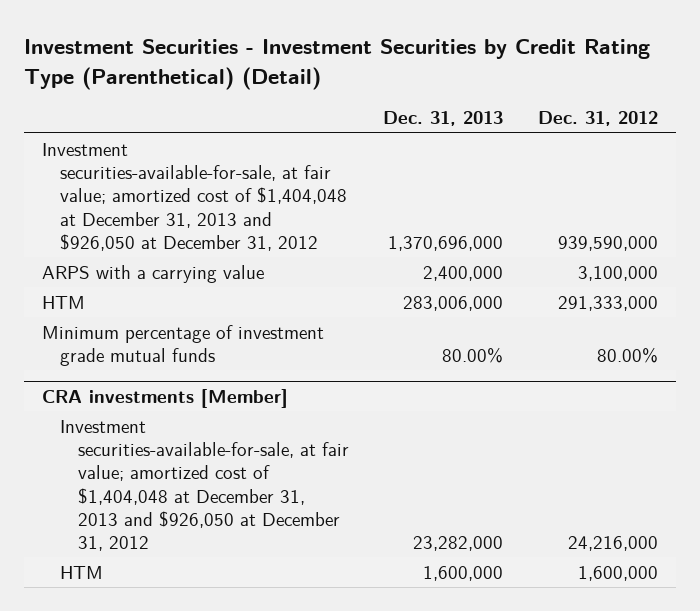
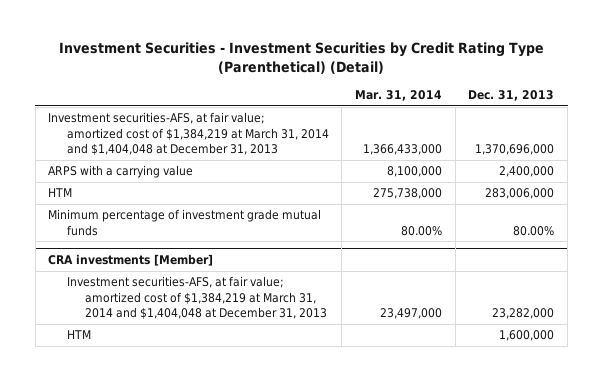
[538,111,659,127] Dec. 31, 2012 -> none
none -> [355,89,443,101] Mar. 31, 2014
[41,142,347,251] Investment securities-available-for-sale, at fair value; amortized cost of $1,404,048 at December 31, 2013 and $926,050 at December 31, 2012 -> [48,112,329,156] Investment securities-AFS, at fair value; amortized cost of $1,384,219 at March 31, 2014 and $1,404,048 at December 31, 2013
[59,419,349,552] Investment securities-available-for-sale, at fair value; amortized cost of $1,404,048 at December 31, 2013 and $926,050 at December 31, 2012 -> [66,276,328,320] Investment securities-AFS, at fair value; amortized cost of $1,384,219 at March 31, 2014 and $1,404,048 at December 31, 2013

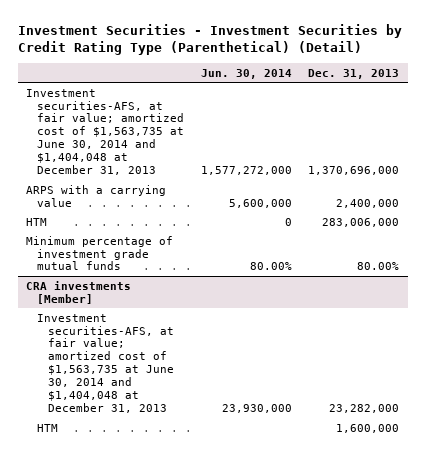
[355,89,443,101] Mar. 31, 2014 -> none
none -> [200,68,292,79] Jun. 30, 2014
[48,112,329,156] Investment securities-AFS, at fair value; amortized cost of $1,384,219 at March 31, 2014 and $1,404,048 at December 31, 2013 -> [26,88,185,176] Investment securities-AFS, at fair value; amortized cost of $1,563,735 at June 30, 2014 and $1,404,048 at December 31, 2013
[66,276,328,320] Investment securities-AFS, at fair value; amortized cost of $1,384,219 at March 31, 2014 and $1,404,048 at December 31, 2013 -> [37,313,175,413] Investment securities-AFS, at fair value; amortized cost of $1,563,735 at June 30, 2014 and $1,404,048 at December 31, 2013

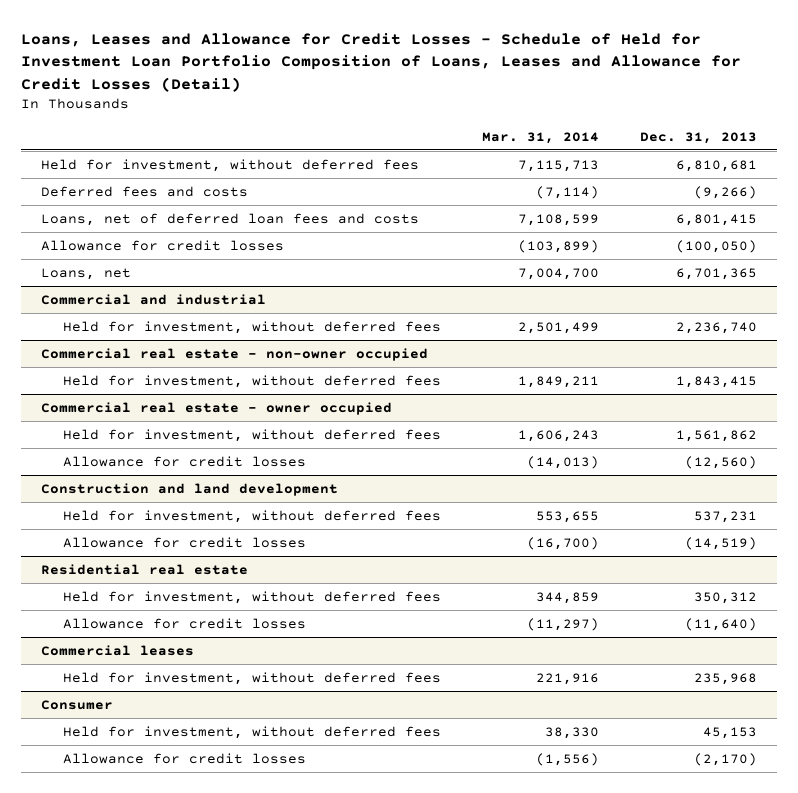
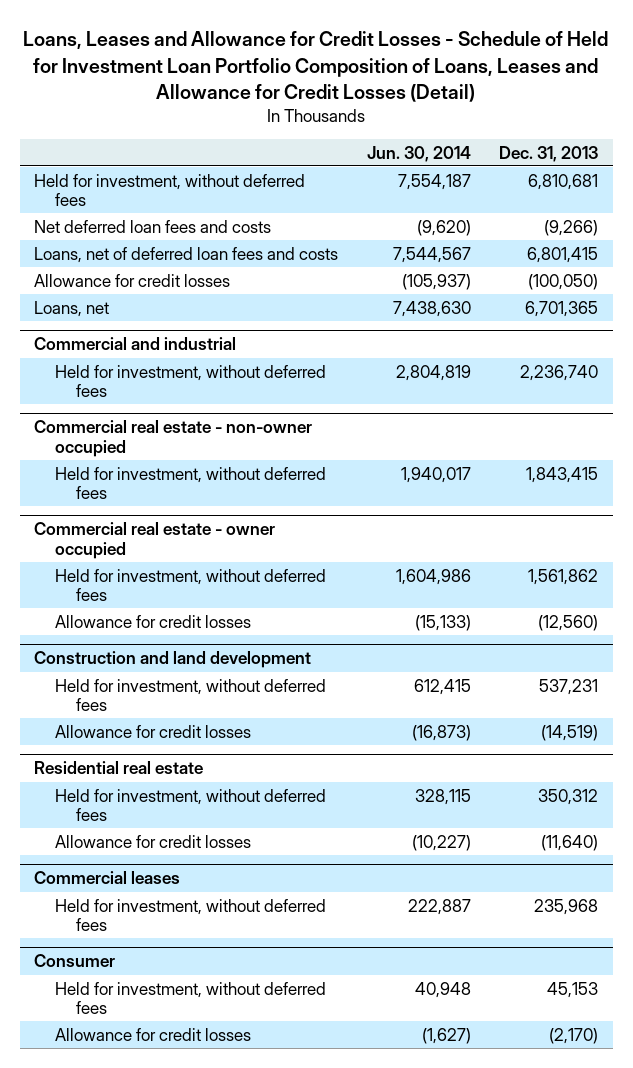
[481,131,599,144] Mar. 31, 2014 -> none
none -> [366,145,471,162] Jun. 30, 2014
[41,185,249,197] Deferred fees and costs -> [34,219,272,233] Net deferred loan fees and costs

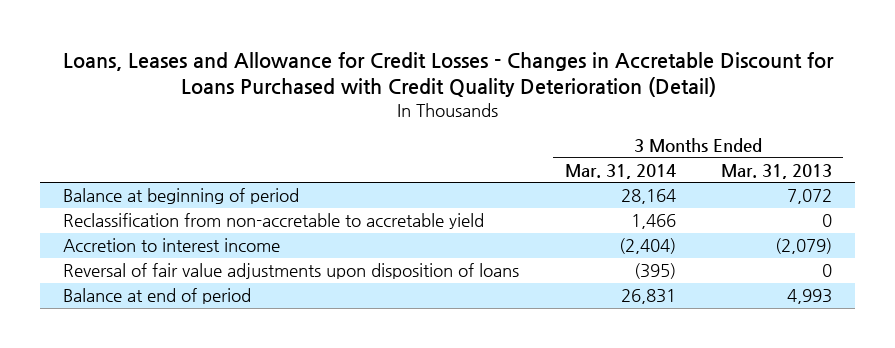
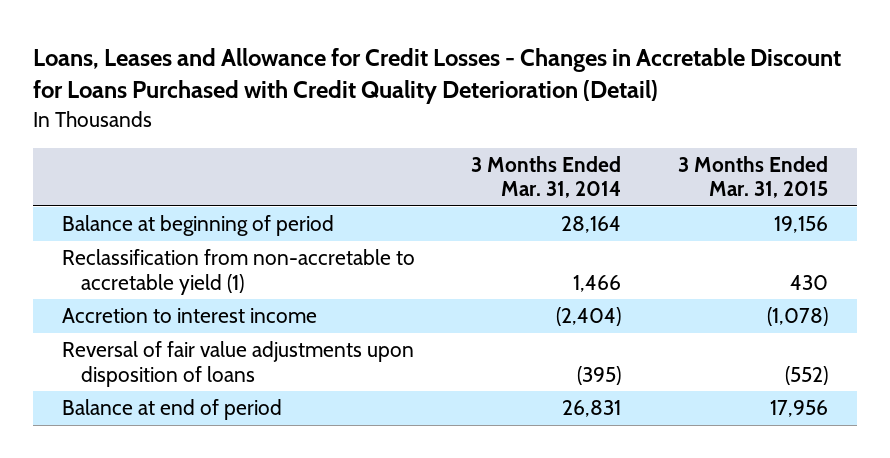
[721,163,833,179] Mar. 31, 2013 -> none
none -> [678,155,829,199] 3 Months Ended Mar. 31, 2015
[63,213,485,230] Reclassification from non-accretable to accretable yield -> [61,249,415,295] Reclassification from non-accretable to accretable yield (1)

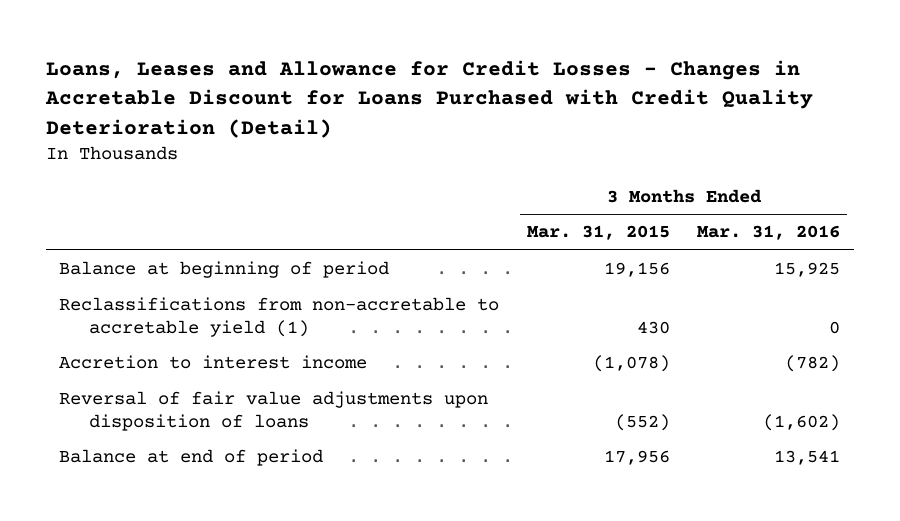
[471,155,622,199] 3 Months Ended Mar. 31, 2014 -> none
none -> [697,225,841,241] Mar. 31, 2016
[61,249,415,295] Reclassification from non-accretable to accretable yield (1) -> [59,297,500,337] Reclassifications from non-accretable to accretable yield (1)

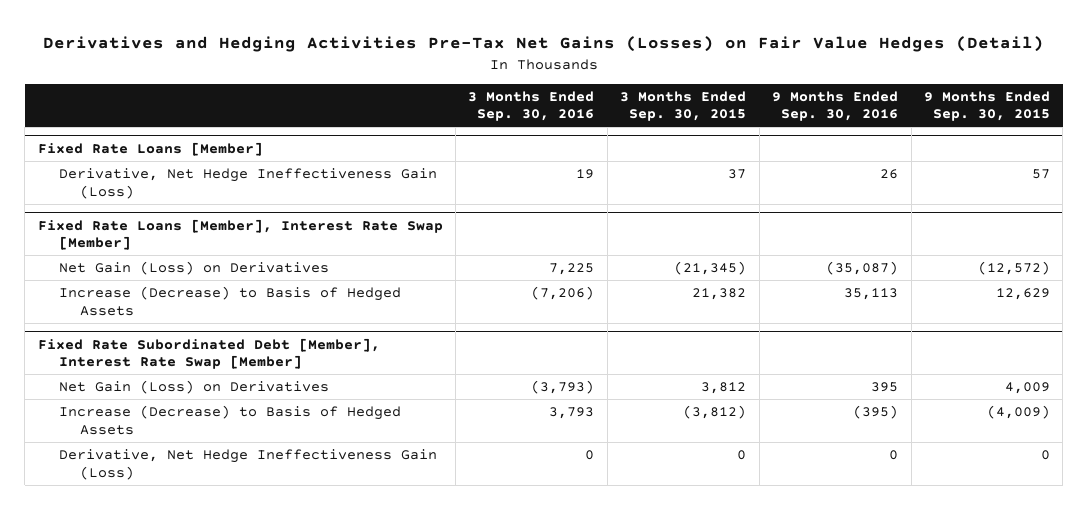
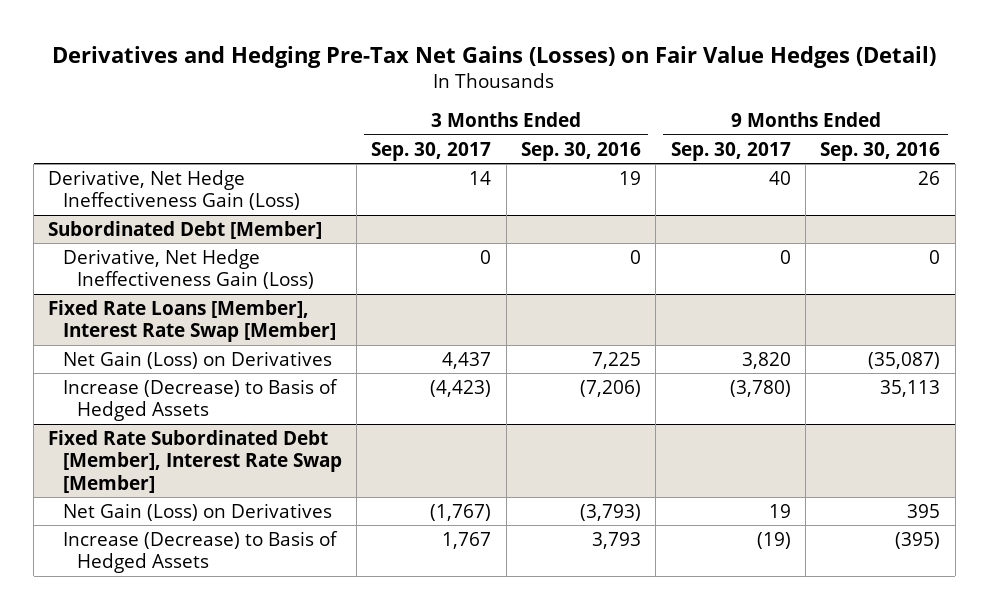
[42,36,1044,53] Derivatives and Hedging Activities Pre-Tax Net Gains (Losses) on Fair Value Hedges (Detail) -> [52,45,937,68] Derivatives and Hedging Pre-Tax Net Gains (Losses) on Fair Value Hedges (Detail)
[620,90,747,122] 3 Months Ended Sep. 30, 2015 -> none
[923,90,1050,122] 9 Months Ended Sep. 30, 2015 -> none
none -> [371,141,492,161] Sep. 30, 2017
none -> [670,141,791,161] Sep. 30, 2017
[37,141,263,156] Fixed Rate Loans [Member] -> none
none -> [48,220,323,239] Subordinated Debt [Member]
none -> [62,248,314,290] Derivative, Net Hedge Ineffectiveness Gain (Loss)
[58,448,437,480] Derivative, Net Hedge Ineffectiveness Gain (Loss) -> none

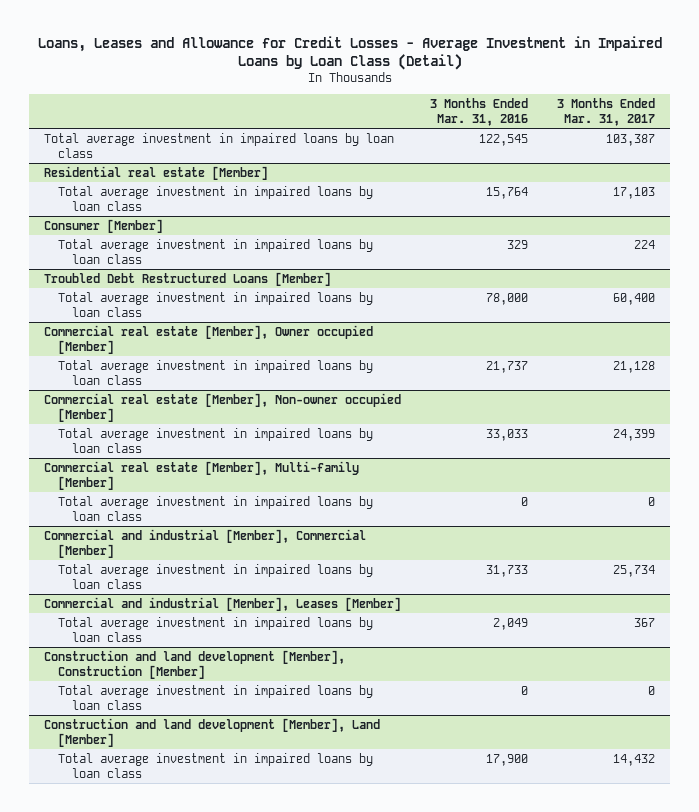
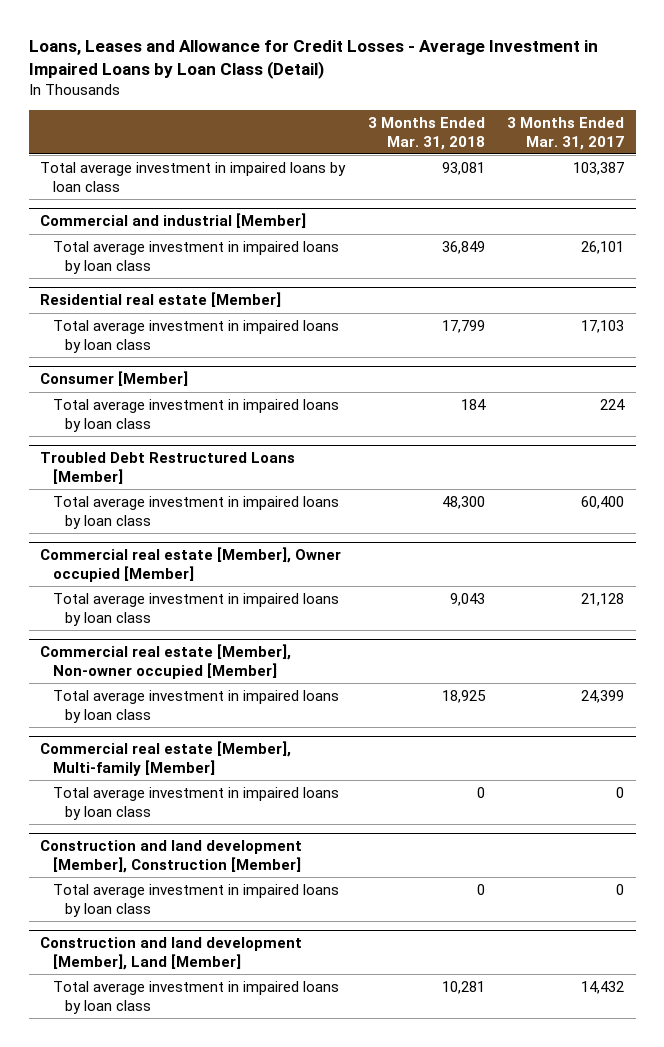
[430,97,529,126] 3 Months Ended Mar. 31, 2016 -> none
none -> [367,116,485,150] 3 Months Ended Mar. 31, 2018
none -> [39,213,306,229] Commercial and industrial [Member]
none -> [52,240,339,274] Total average investment in impaired loans by loan class
[43,528,366,558] Commercial and industrial [Member], Commercial [Member] -> none
[58,563,374,589] Total average investment in impaired loans by loan class -> none
[43,596,401,611] Commercial and industrial [Member], Leases [Member] -> none
[58,616,374,642] Total average investment in impaired loans by loan class -> none

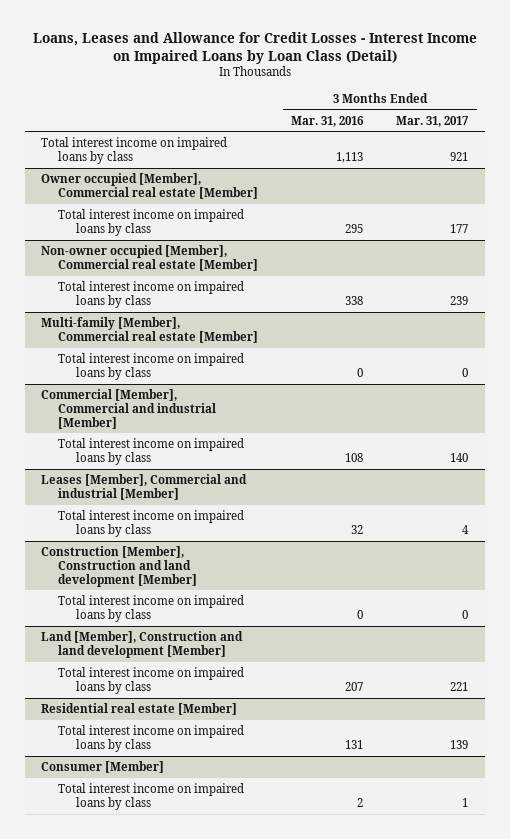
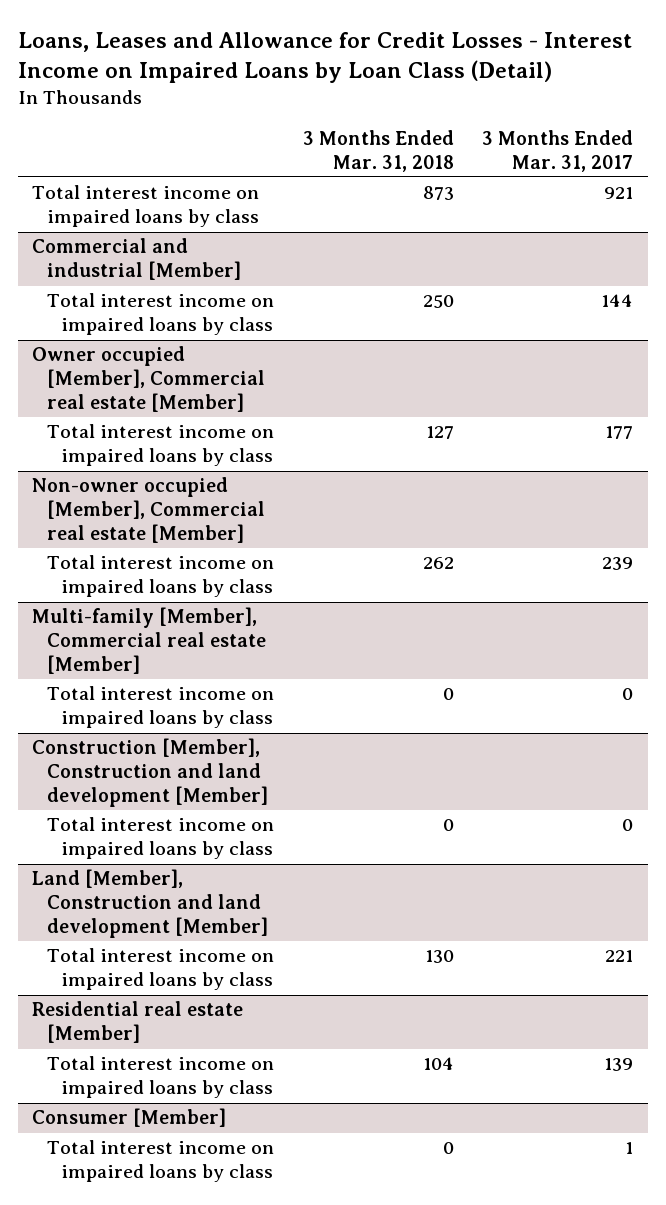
[291,115,365,127] Mar. 31, 2016 -> none
none -> [302,129,454,172] 3 Months Ended Mar. 31, 2018
none -> [32,238,241,281] Commercial and industrial [Member]
none -> [46,293,274,336] Total interest income on impaired loans by class
[41,389,217,429] Commercial [Member], Commercial and industrial [Member] -> none
[58,438,245,465] Total interest income on impaired loans by class -> none
[41,474,248,500] Leases [Member], Commercial and industrial [Member] -> none
[58,510,245,537] Total interest income on impaired loans by class -> none

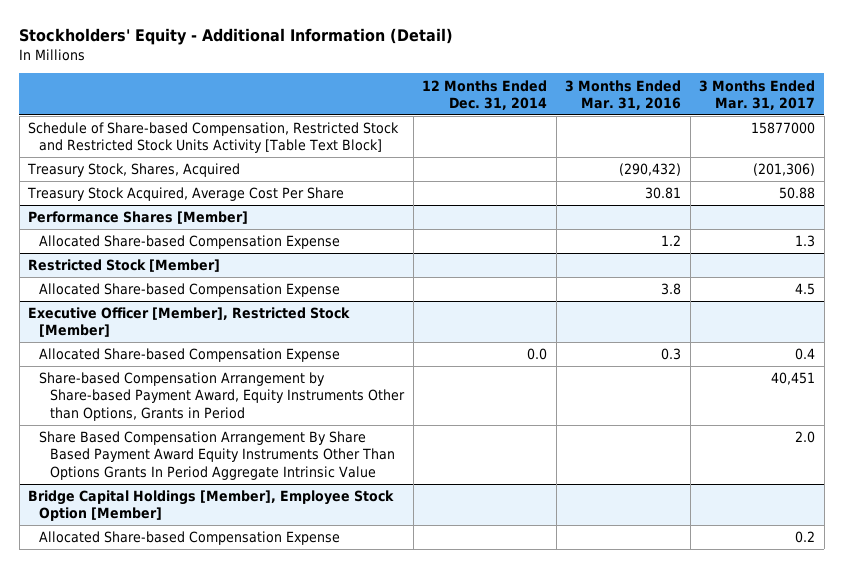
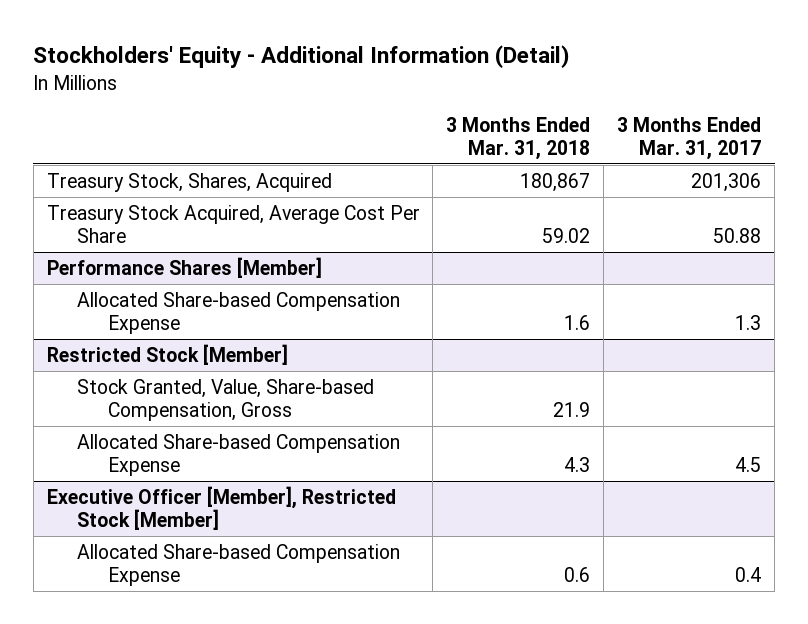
[422,79,548,110] 12 Months Ended Dec. 31, 2014 -> none
[565,79,682,110] 3 Months Ended Mar. 31, 2016 -> none
none -> [446,116,591,161] 3 Months Ended Mar. 31, 2018
[28,122,400,154] Schedule of Share-based Compensation, Restricted Stock and Restricted Stock Units Activity [Table Text Block] -> none
[753,163,816,177] (201,306) -> [691,172,762,192] 201,306
none -> [77,378,375,422] Stock Granted, Value, Share-based Compensation, Gross
[39,372,406,421] Share-based Compensation Arrangement by Share-based Payment Award, Equity Instruments Other than Options, Grants in Period -> none
[39,431,396,480] Share Based Compensation Arrangement By Share Based Payment Award Equity Instruments Other Than Options Grants In Period Aggregate Intrinsic Value -> none
[28,490,395,522] Bridge Capital Holdings [Member], Employee Stock Option [Member] -> none
[39,531,341,546] Allocated Share-based Compensation Expense -> none

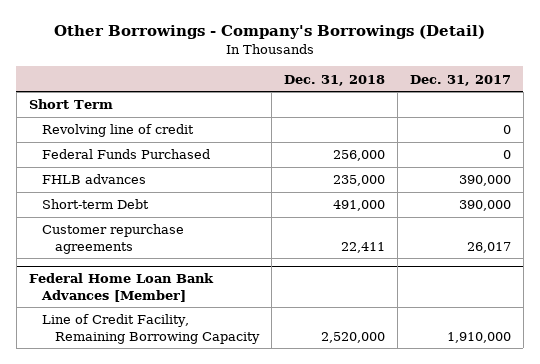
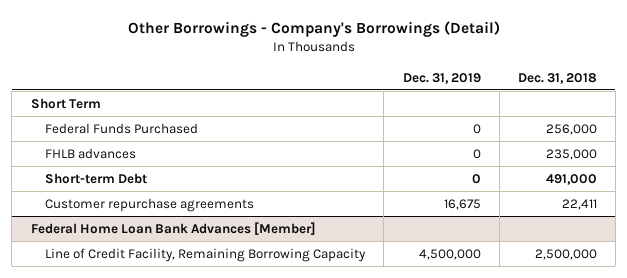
[409,74,511,86] Dec. 31, 2017 -> none
none -> [402,72,481,84] Dec. 31, 2019
[41,124,194,138] Revolving line of credit -> none
[320,331,385,343] 2,520,000 -> [534,248,597,260] 2,500,000

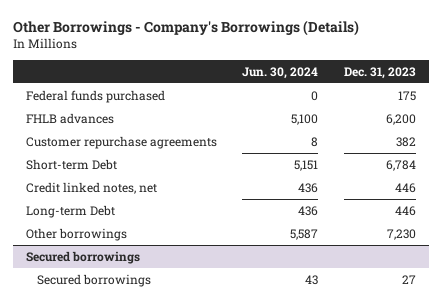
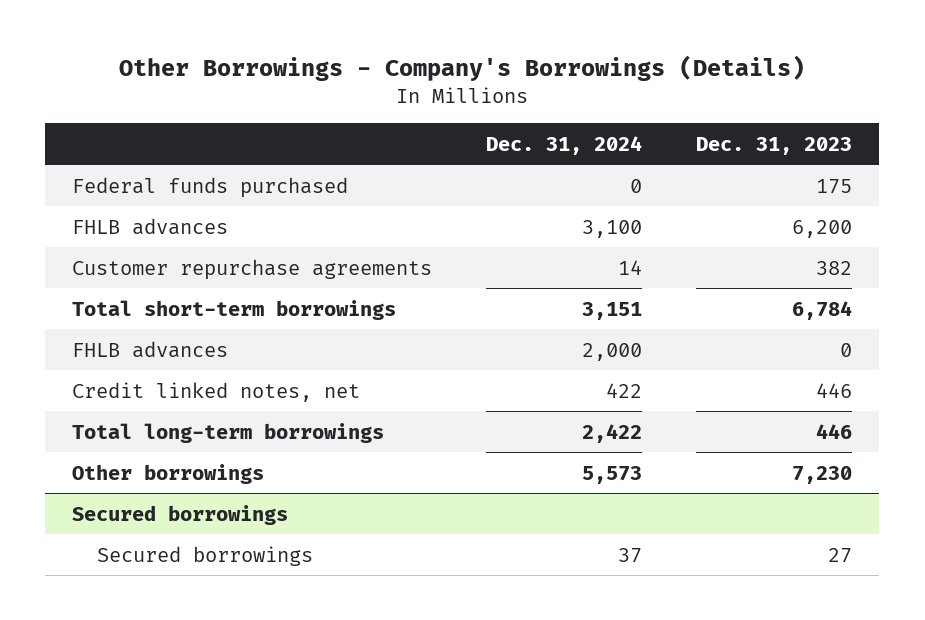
[242,66,319,79] Jun. 30, 2024 -> none
none -> [486,135,643,155] Dec. 31, 2024
[25,158,117,170] Short-term Debt -> [72,299,397,320] Total short-term borrowings
none -> [72,340,229,358] FHLB advances
[25,204,115,218] Long-term Debt -> [72,422,385,443] Total long-term borrowings

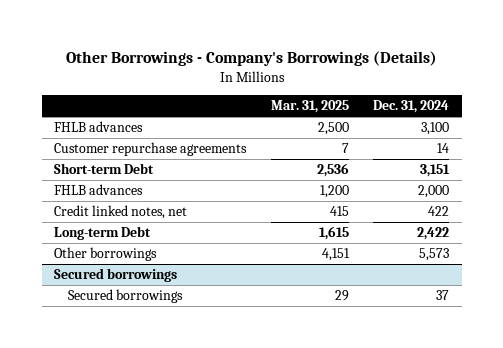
[696,136,853,155] Dec. 31, 2023 -> none
none -> [270,100,349,114] Mar. 31, 2025
[72,176,349,198] Federal funds purchased -> none
[72,299,397,320] Total short-term borrowings -> [54,163,155,175] Short-term Debt
[72,422,385,443] Total long-term borrowings -> [54,226,152,241] Long-term Debt

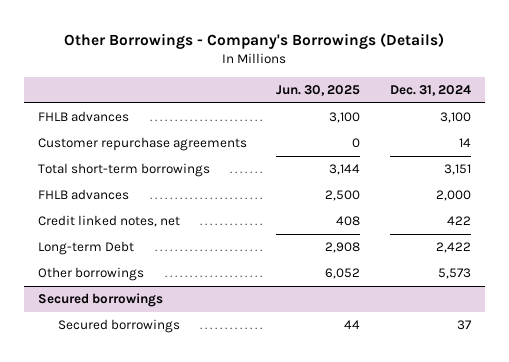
[270,100,349,114] Mar. 31, 2025 -> none
none -> [276,84,361,96] Jun. 30, 2025
[54,163,155,175] Short-term Debt -> [38,163,211,178] Total short-term borrowings

